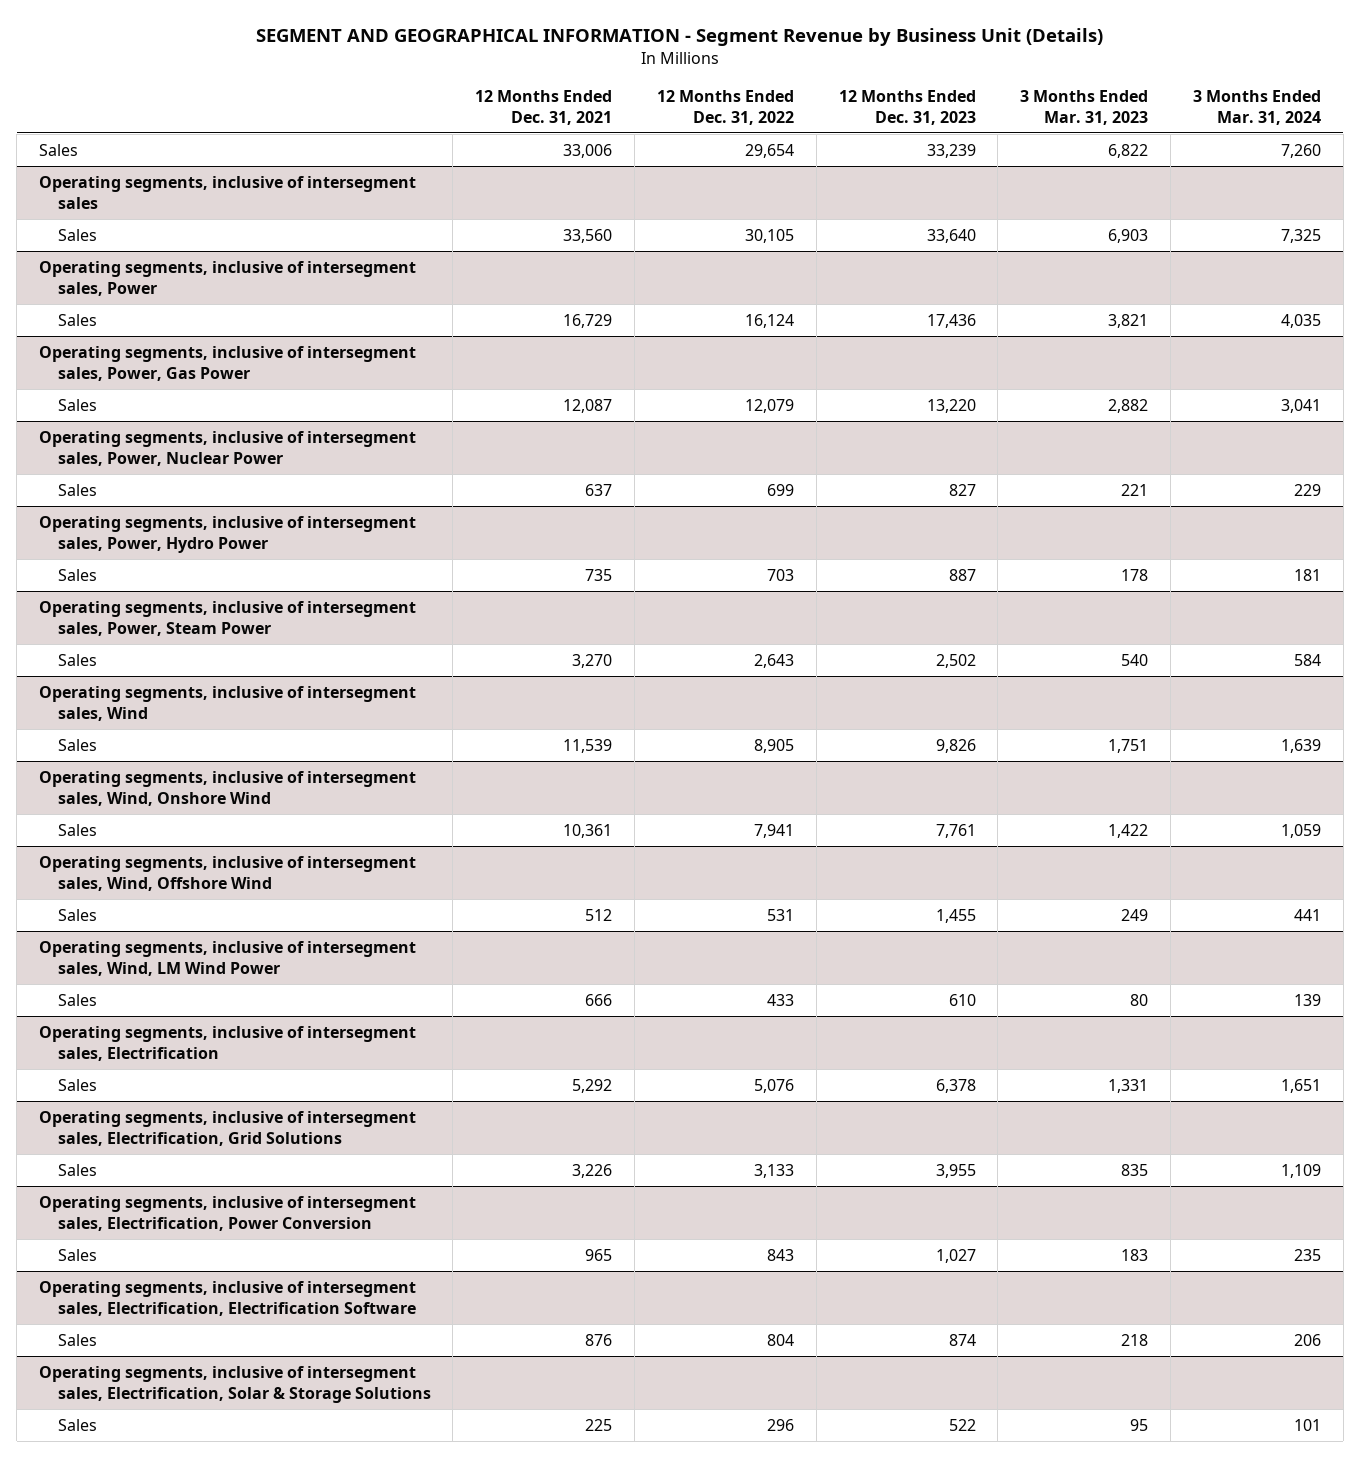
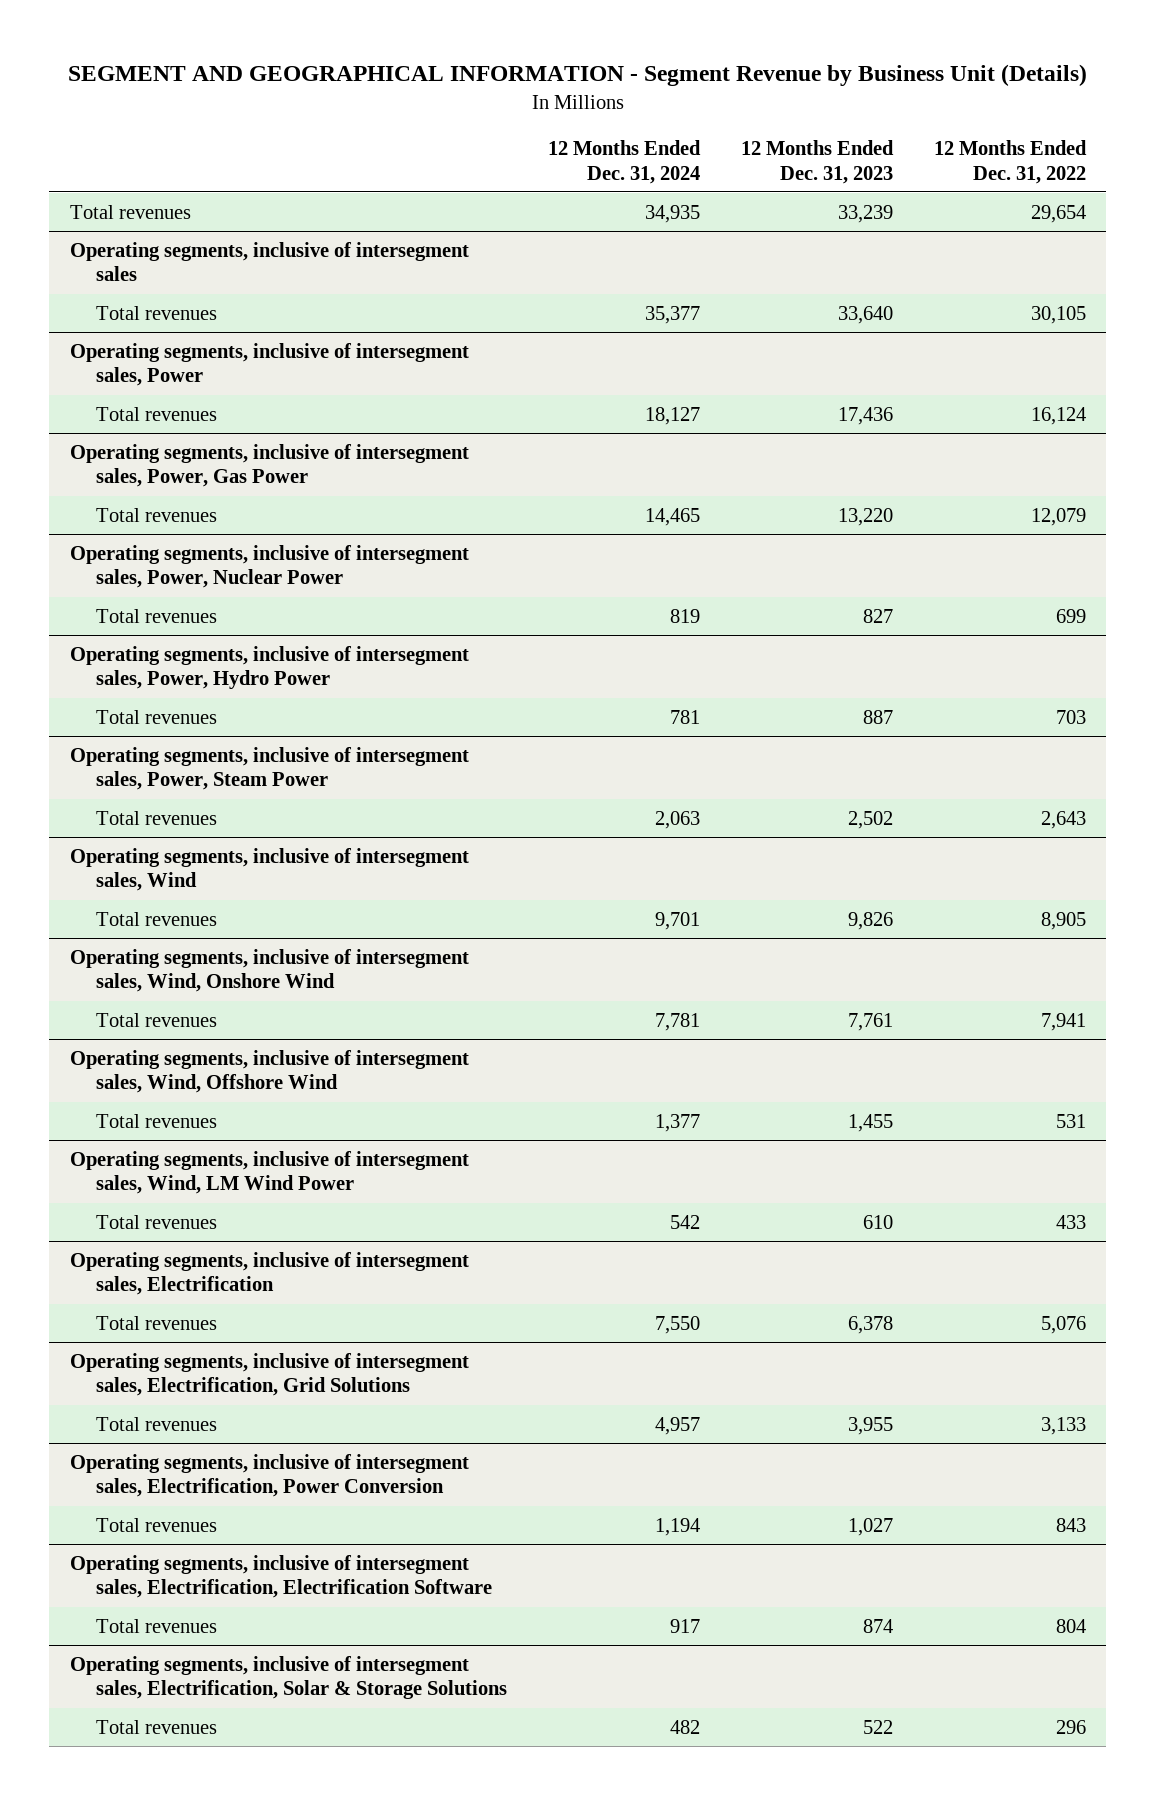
[475,89,613,125] 12 Months Ended Dec. 31, 2021 -> none
[1020,89,1149,125] 3 Months Ended Mar. 31, 2023 -> none
[1192,89,1321,125] 3 Months Ended Mar. 31, 2024 -> none
none -> [548,140,702,184] 12 Months Ended Dec. 31, 2024
[38,143,78,156] Sales -> [69,204,191,219] Total revenues
[57,228,97,241] Sales -> [96,305,218,320] Total revenues
[57,313,97,326] Sales -> [96,406,218,421] Total revenues
[57,398,97,411] Sales -> [96,507,218,522] Total revenues
[57,483,97,496] Sales -> [96,608,218,623] Total revenues
[57,568,97,581] Sales -> [96,709,218,724] Total revenues
[57,653,97,666] Sales -> [96,810,218,825] Total revenues
[57,738,97,751] Sales -> [96,911,218,926] Total revenues
[57,823,97,836] Sales -> [96,1012,218,1027] Total revenues
[57,908,97,921] Sales -> [96,1113,218,1128] Total revenues
[57,993,97,1006] Sales -> [96,1214,218,1229] Total revenues
[57,1078,97,1091] Sales -> [96,1315,218,1330] Total revenues
[57,1163,97,1176] Sales -> [96,1416,218,1431] Total revenues
[57,1248,97,1261] Sales -> [96,1517,218,1532] Total revenues
[57,1333,97,1346] Sales -> [96,1618,218,1633] Total revenues
[57,1418,97,1431] Sales -> [96,1719,218,1734] Total revenues

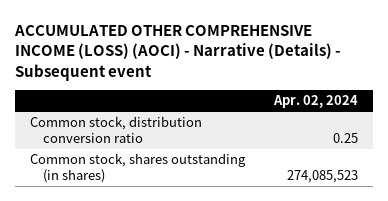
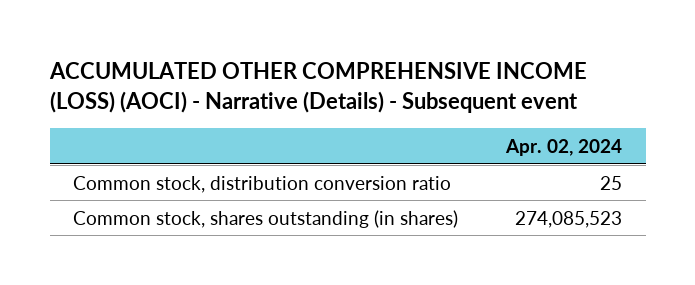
[332,132,358,143] 0.25 -> [599,175,622,190] 25

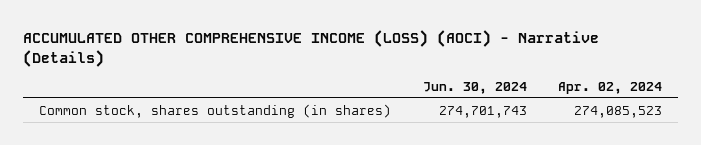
[48,62,587,114] ACCUMULATED OTHER COMPREHENSIVE INCOME (LOSS) (AOCI) - Narrative (Details) - Subsequent event -> [23,29,600,67] ACCUMULATED OTHER COMPREHENSIVE INCOME (LOSS) (AOCI) - Narrative (Details)
none -> [422,82,527,95] Jun. 30, 2024
[73,175,452,193] Common stock, distribution conversion ratio -> none

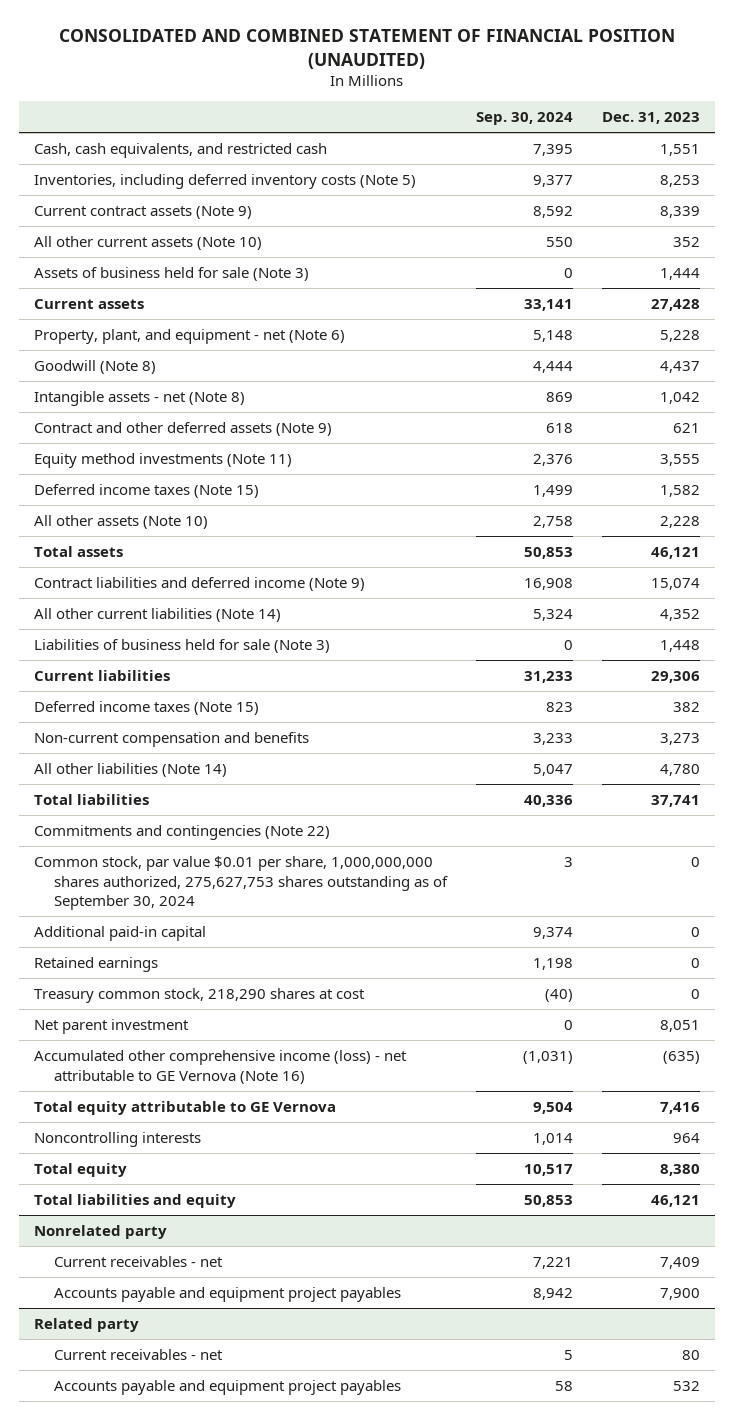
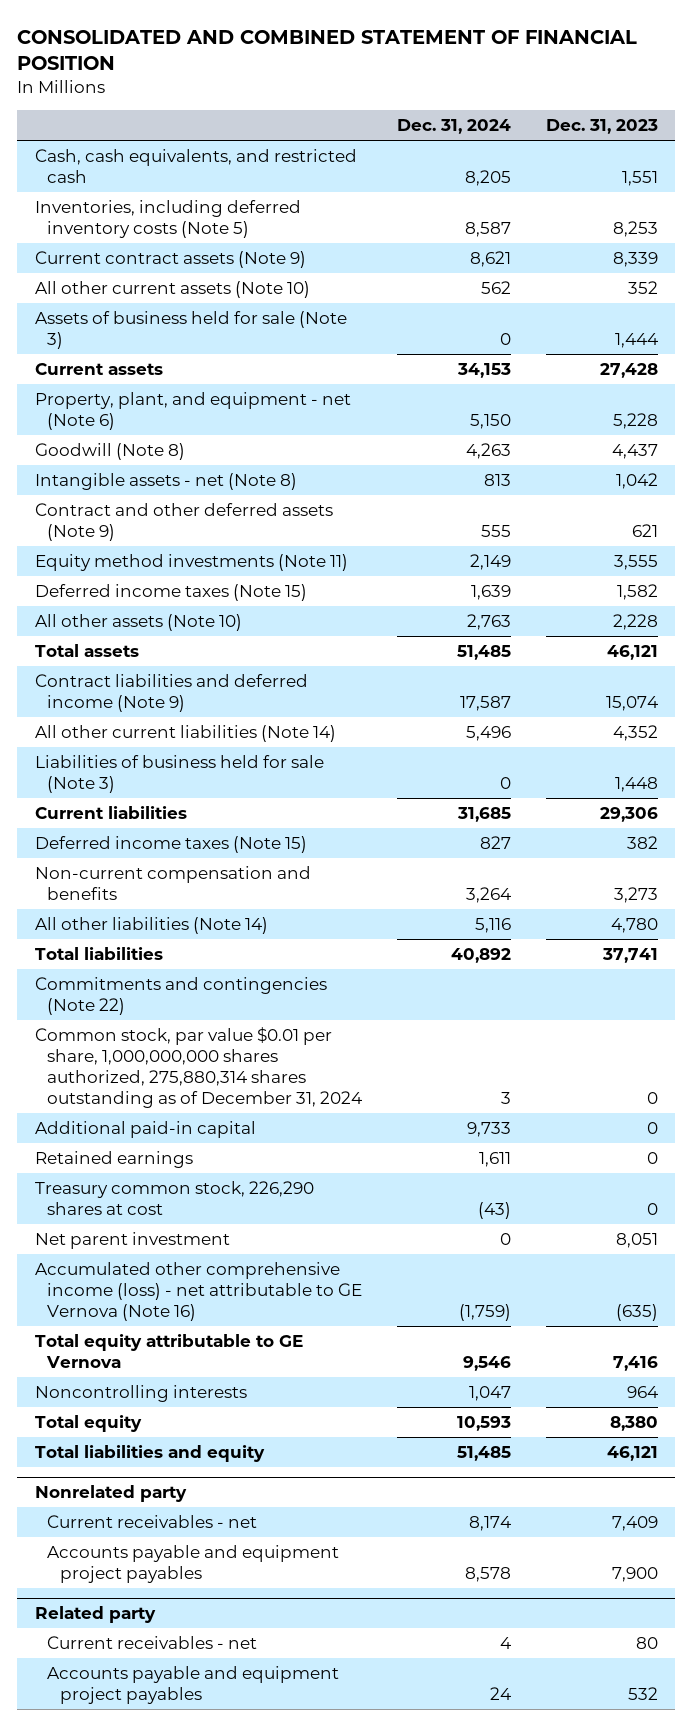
[58,29,675,69] CONSOLIDATED AND COMBINED STATEMENT OF FINANCIAL POSITION (UNAUDITED) -> [17,29,638,71] CONSOLIDATED AND COMBINED STATEMENT OF FINANCIAL POSITION
[475,112,573,126] Sep. 30, 2024 -> none
none -> [396,119,511,135] Dec. 31, 2024
[33,856,448,911] Common stock, par value $0.01 per share, 1,000,000,000 shares authorized, 275,627,753 shares outstanding as of September 30, 2024 -> [34,1026,363,1109] Common stock, par value $0.01 per share, 1,000,000,000 shares authorized, 275,880,314 shares outstanding as of December 31, 2024
[33,988,365,1004] Treasury common stock, 218,290 shares at cost -> [34,1180,314,1216] Treasury common stock, 226,290 shares at cost

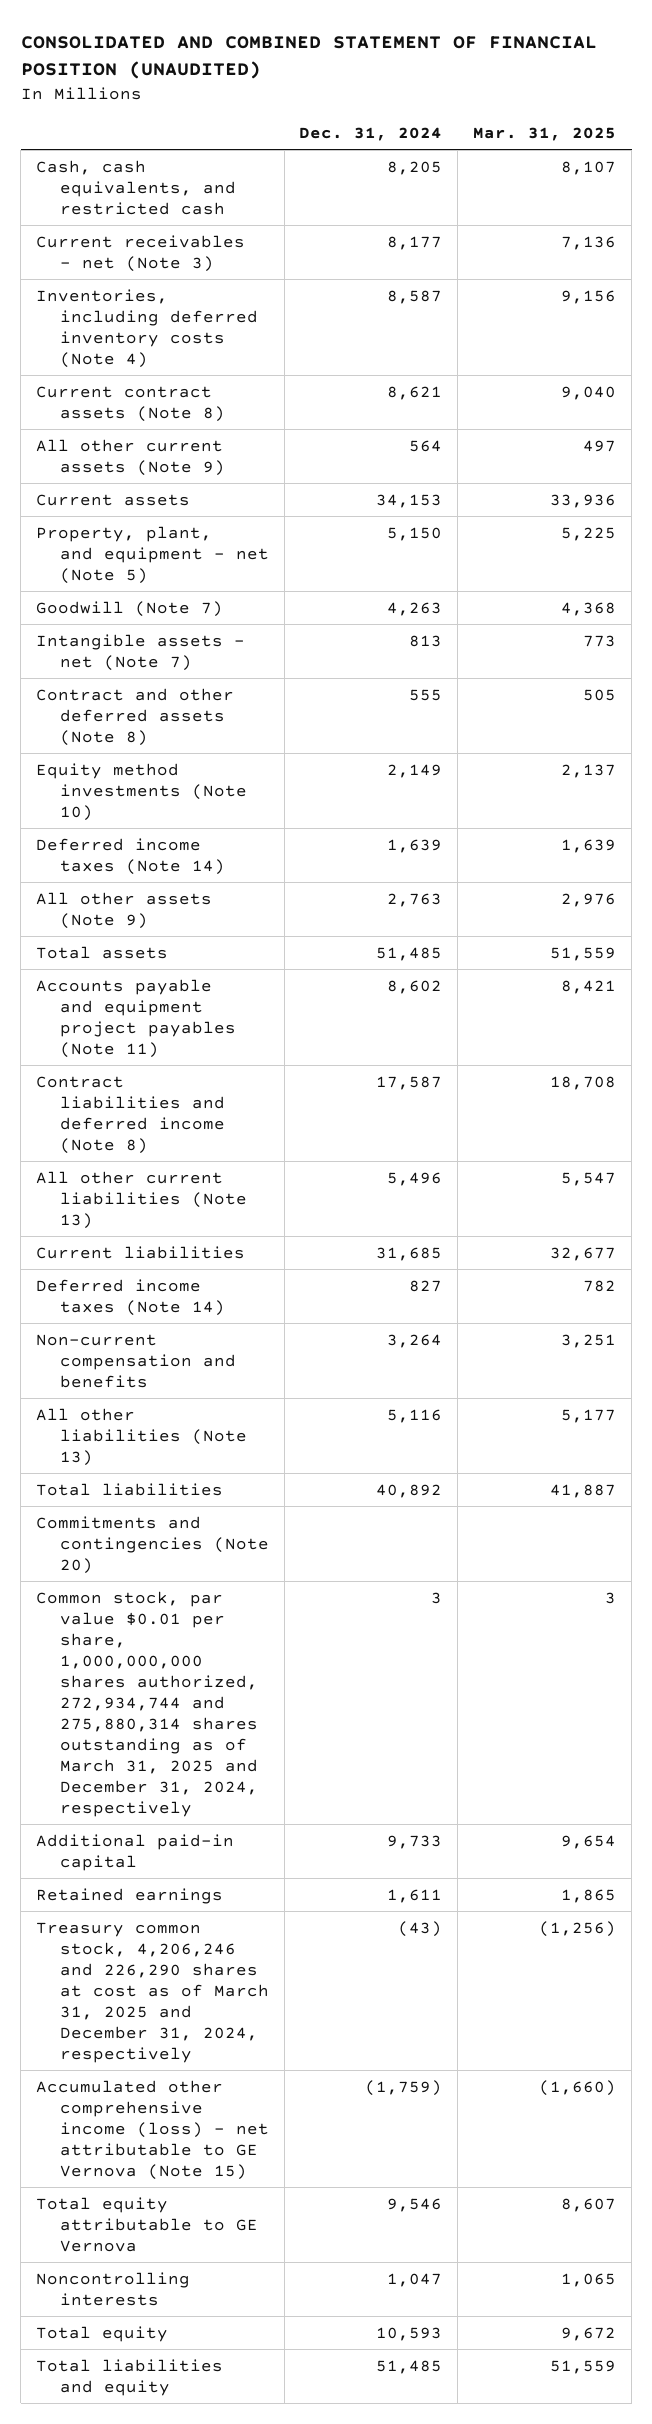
[17,29,638,71] CONSOLIDATED AND COMBINED STATEMENT OF FINANCIAL POSITION -> [20,35,597,80] CONSOLIDATED AND COMBINED STATEMENT OF FINANCIAL POSITION (UNAUDITED)
[545,119,658,135] Dec. 31, 2023 -> none
none -> [473,126,617,141] Mar. 31, 2025
[34,310,347,350] Assets of business held for sale (Note 3) -> none
none -> [36,234,246,272] Current receivables - net (Note 3)
[34,199,301,239] Inventories, including deferred inventory costs (Note 5) -> [36,288,258,368] Inventories, including deferred inventory costs (Note 4)
[34,250,306,268] Current contract assets (Note 9) -> [36,385,225,422] Current contract assets (Note 8)
[34,280,310,298] All other current assets (Note 10) -> [36,438,225,476] All other current assets (Note 9)
[480,280,511,294] 562 -> [409,439,443,452] 564
[34,391,351,431] Property, plant, and equipment - net (Note 6) -> [36,525,269,584] Property, plant, and equipment - net (Note 5)
[34,442,185,460] Goodwill (Note 8) -> [36,600,224,617] Goodwill (Note 7)
[34,472,297,490] Intangible assets - net (Note 8) -> [36,633,246,671] Intangible assets - net (Note 7)
[34,502,333,542] Contract and other deferred assets (Note 9) -> [36,687,235,746] Contract and other deferred assets (Note 8)
[34,553,348,571] Equity method investments (Note 11) -> [36,762,247,821] Equity method investments (Note 10)
[34,583,307,601] Deferred income taxes (Note 15) -> [36,837,225,875] Deferred income taxes (Note 14)
[34,613,242,631] All other assets (Note 10) -> [36,891,213,929] All other assets (Note 9)
[34,754,324,794] Liabilities of business held for sale (Note 3) -> none
none -> [36,978,236,1058] Accounts payable and equipment project payables (Note 11)
[34,673,308,713] Contract liabilities and deferred income (Note 9) -> [36,1075,225,1154] Contract liabilities and deferred income (Note 8)
[34,724,336,742] All other current liabilities (Note 14) -> [36,1170,247,1229] All other current liabilities (Note 13)
[34,835,307,853] Deferred income taxes (Note 15) -> [36,1278,225,1316] Deferred income taxes (Note 14)
[34,916,268,934] All other liabilities (Note 14) -> [36,1407,247,1466] All other liabilities (Note 13)
[34,976,327,1016] Commitments and contingencies (Note 22) -> [36,1515,269,1574] Commitments and contingencies (Note 20)
[34,1026,363,1109] Common stock, par value $0.01 per share, 1,000,000,000 shares authorized, 275,880,314 shares outstanding as of December 31, 2024 -> [36,1590,258,1818] Common stock, par value $0.01 per share, 1,000,000,000 shares authorized, 272,934,744 and 275,880,314 shares outstanding as of March 31, 2025 and December 31, 2024, respectively
[34,1231,230,1249] Net parent investment -> none
[34,1180,314,1216] Treasury common stock, 226,290 shares at cost -> [36,1921,269,2063] Treasury common stock, 4,206,246 and 226,290 shares at cost as of March 31, 2025 and December 31, 2024, respectively
[34,1261,363,1322] Accumulated other comprehensive income (loss) - net attributable to GE Vernova (Note 16) -> [36,2079,269,2180] Accumulated other comprehensive income (loss) - net attributable to GE Vernova (Note 15)
[34,1485,187,1503] Nonrelated party -> none
[47,1514,258,1528] Current receivables - net -> none
[47,1544,340,1584] Accounts payable and equipment project payables -> none
[34,1606,156,1624] Related party -> none
[47,1635,258,1649] Current receivables - net -> none
[47,1665,340,1705] Accounts payable and equipment project payables -> none

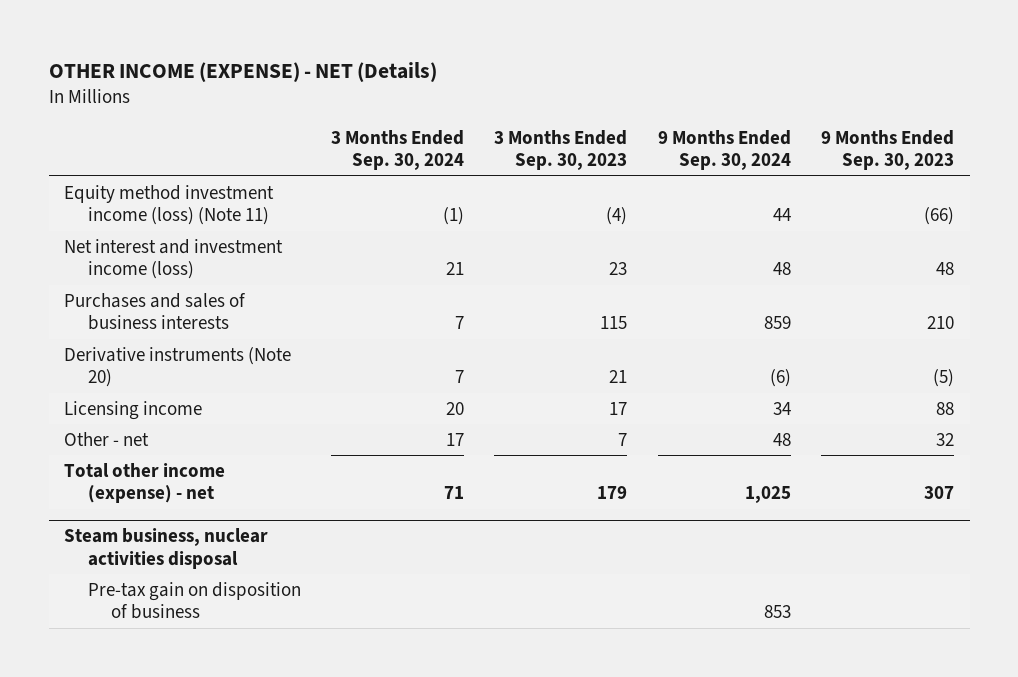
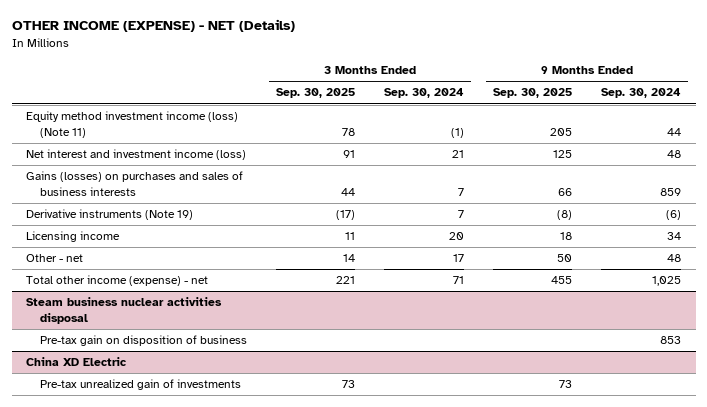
[494,129,628,171] 3 Months Ended Sep. 30, 2023 -> none
[821,129,955,171] 9 Months Ended Sep. 30, 2023 -> none
none -> [276,88,356,99] Sep. 30, 2025
none -> [493,88,573,99] Sep. 30, 2025
[63,292,246,331] Purchases and sales of business interests -> [26,171,244,196] Gains (losses) on purchases and sales of business interests
[63,346,291,388] Derivative instruments (Note 20) -> [26,209,194,221] Derivative instruments (Note 19)
[63,528,268,569] Steam business, nuclear activities disposal -> [26,297,223,324] Steam business nuclear activities disposal
none -> [26,357,128,367] China XD Electric
none -> [40,379,242,391] Pre-tax unrealized gain of investments

